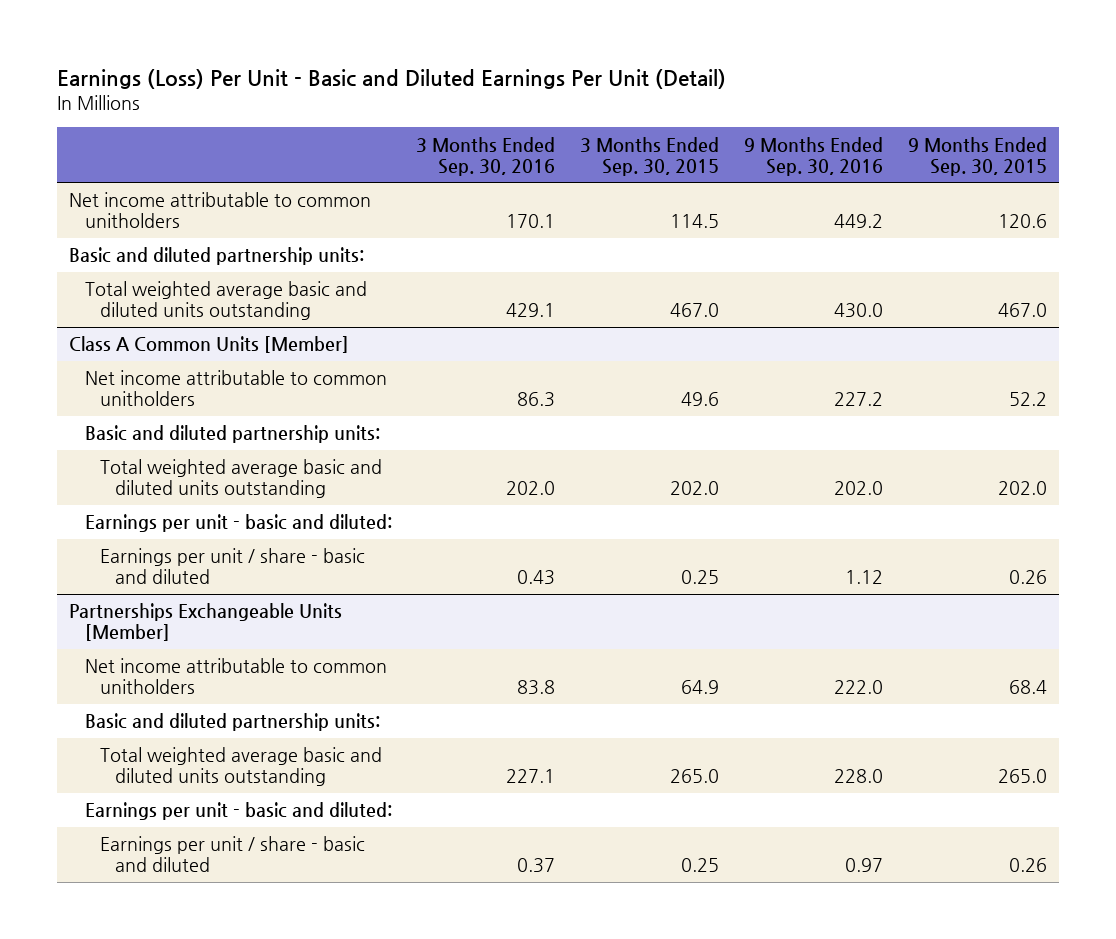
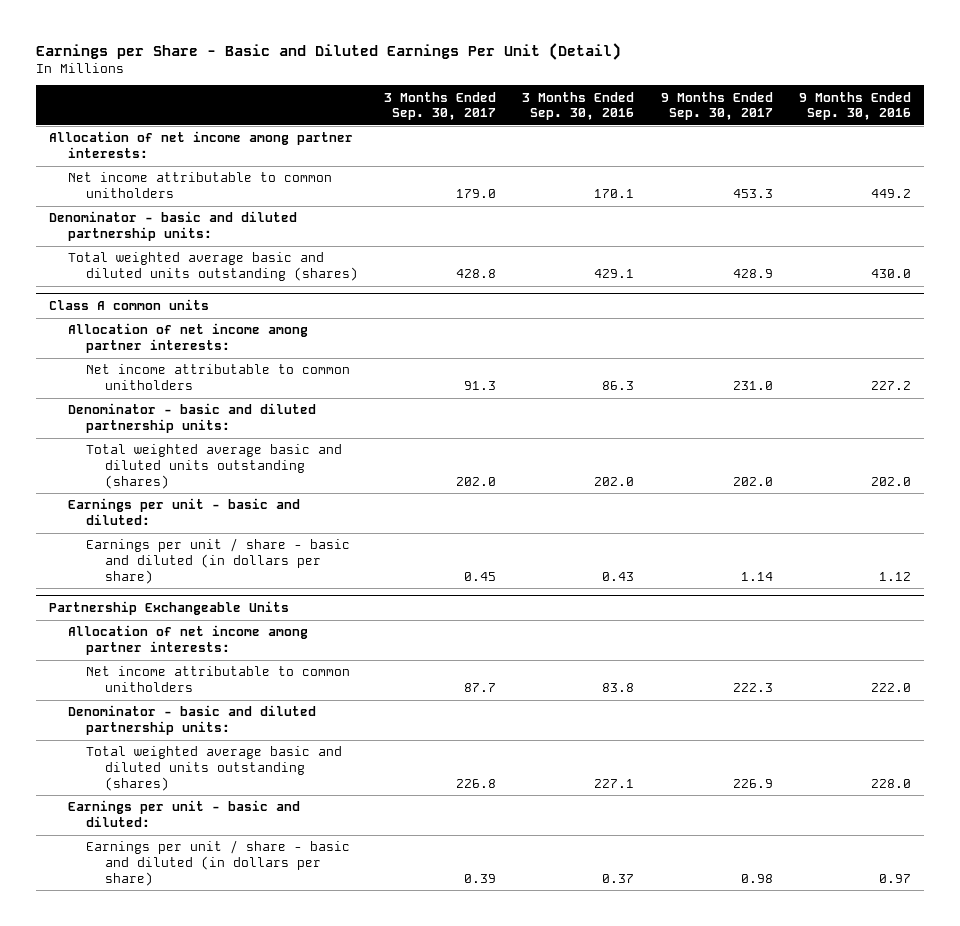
[56,68,726,89] Earnings (Loss) Per Unit - Basic and Diluted Earnings Per Unit (Detail) -> [36,42,622,60] Earnings per Share - Basic and Diluted Earnings Per Unit (Detail)
[580,136,720,176] 3 Months Ended Sep. 30, 2015 -> none
[908,136,1048,176] 9 Months Ended Sep. 30, 2015 -> none
none -> [384,91,497,121] 3 Months Ended Sep. 30, 2017
none -> [660,91,773,121] 9 Months Ended Sep. 30, 2017
none -> [49,131,354,159] Allocation of net income among partner interests:
[69,247,365,266] Basic and diluted partnership units: -> [49,211,298,242] Denominator - basic and diluted partnership units:
[84,281,367,321] Total weighted average basic and diluted units outstanding -> [67,252,359,282] Total weighted average basic and diluted units outstanding (shares)
[69,336,350,354] Class A Common Units [Member] -> [49,299,210,311] Class A common units
none -> [67,323,308,354] Allocation of net income among partner interests:
[84,425,380,444] Basic and diluted partnership units: -> [67,403,316,434] Denominator - basic and diluted partnership units:
[99,459,382,499] Total weighted average basic and diluted units outstanding -> [86,444,343,489] Total weighted average basic and diluted units outstanding (shares)
[99,548,365,585] Earnings per unit / share - basic and diluted -> [86,538,351,584] Earnings per unit / share - basic and diluted (in dollars per share)
[69,603,343,642] Partnerships Exchangeable Units [Member] -> [49,601,290,616] Partnership Exchangeable Units
none -> [67,625,308,656] Allocation of net income among partner interests:
[84,713,380,732] Basic and diluted partnership units: -> [67,705,316,736] Denominator - basic and diluted partnership units:
[99,747,382,787] Total weighted average basic and diluted units outstanding -> [86,746,343,791] Total weighted average basic and diluted units outstanding (shares)
[99,836,365,873] Earnings per unit / share - basic and diluted -> [86,840,351,886] Earnings per unit / share - basic and diluted (in dollars per share)

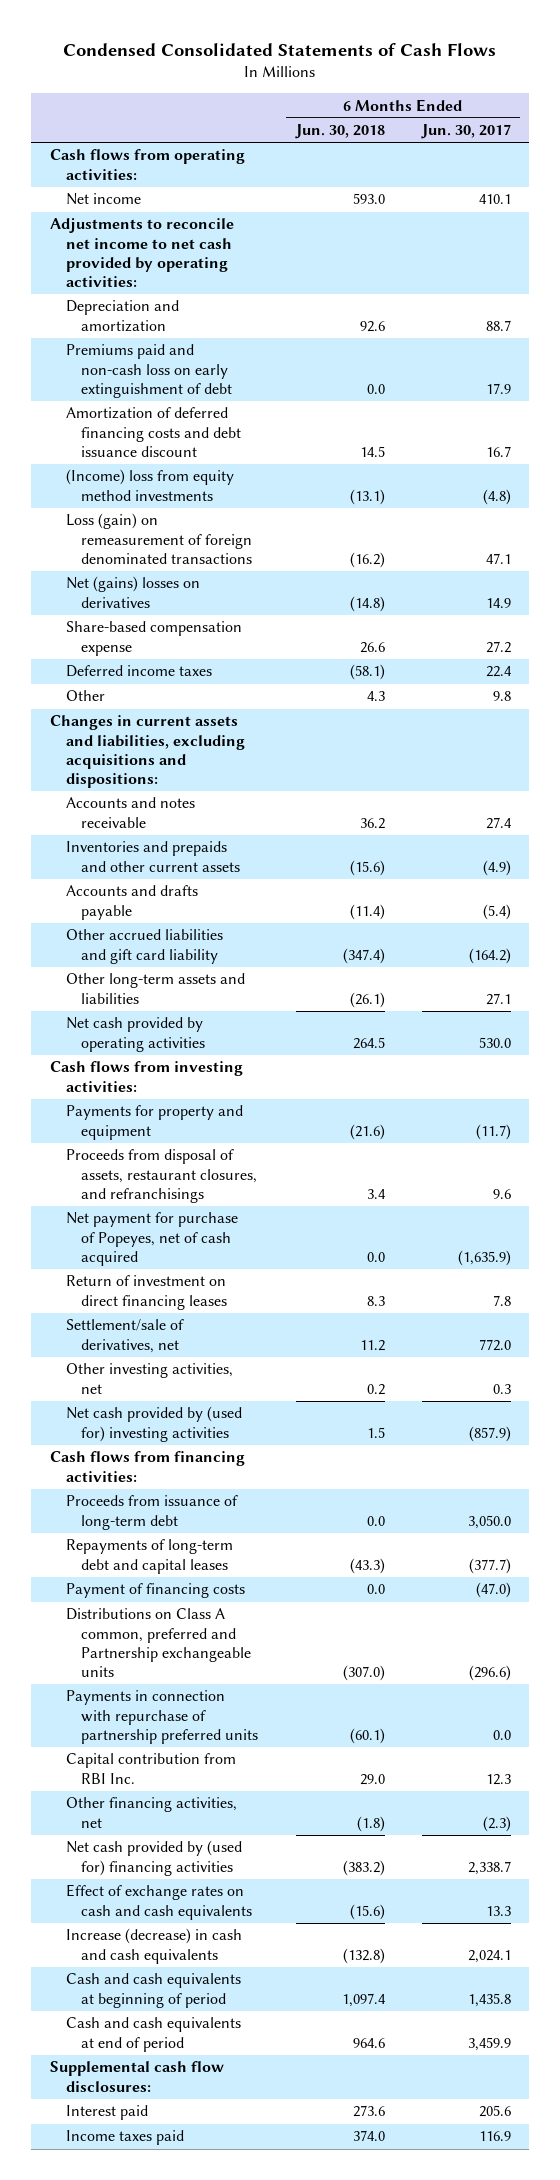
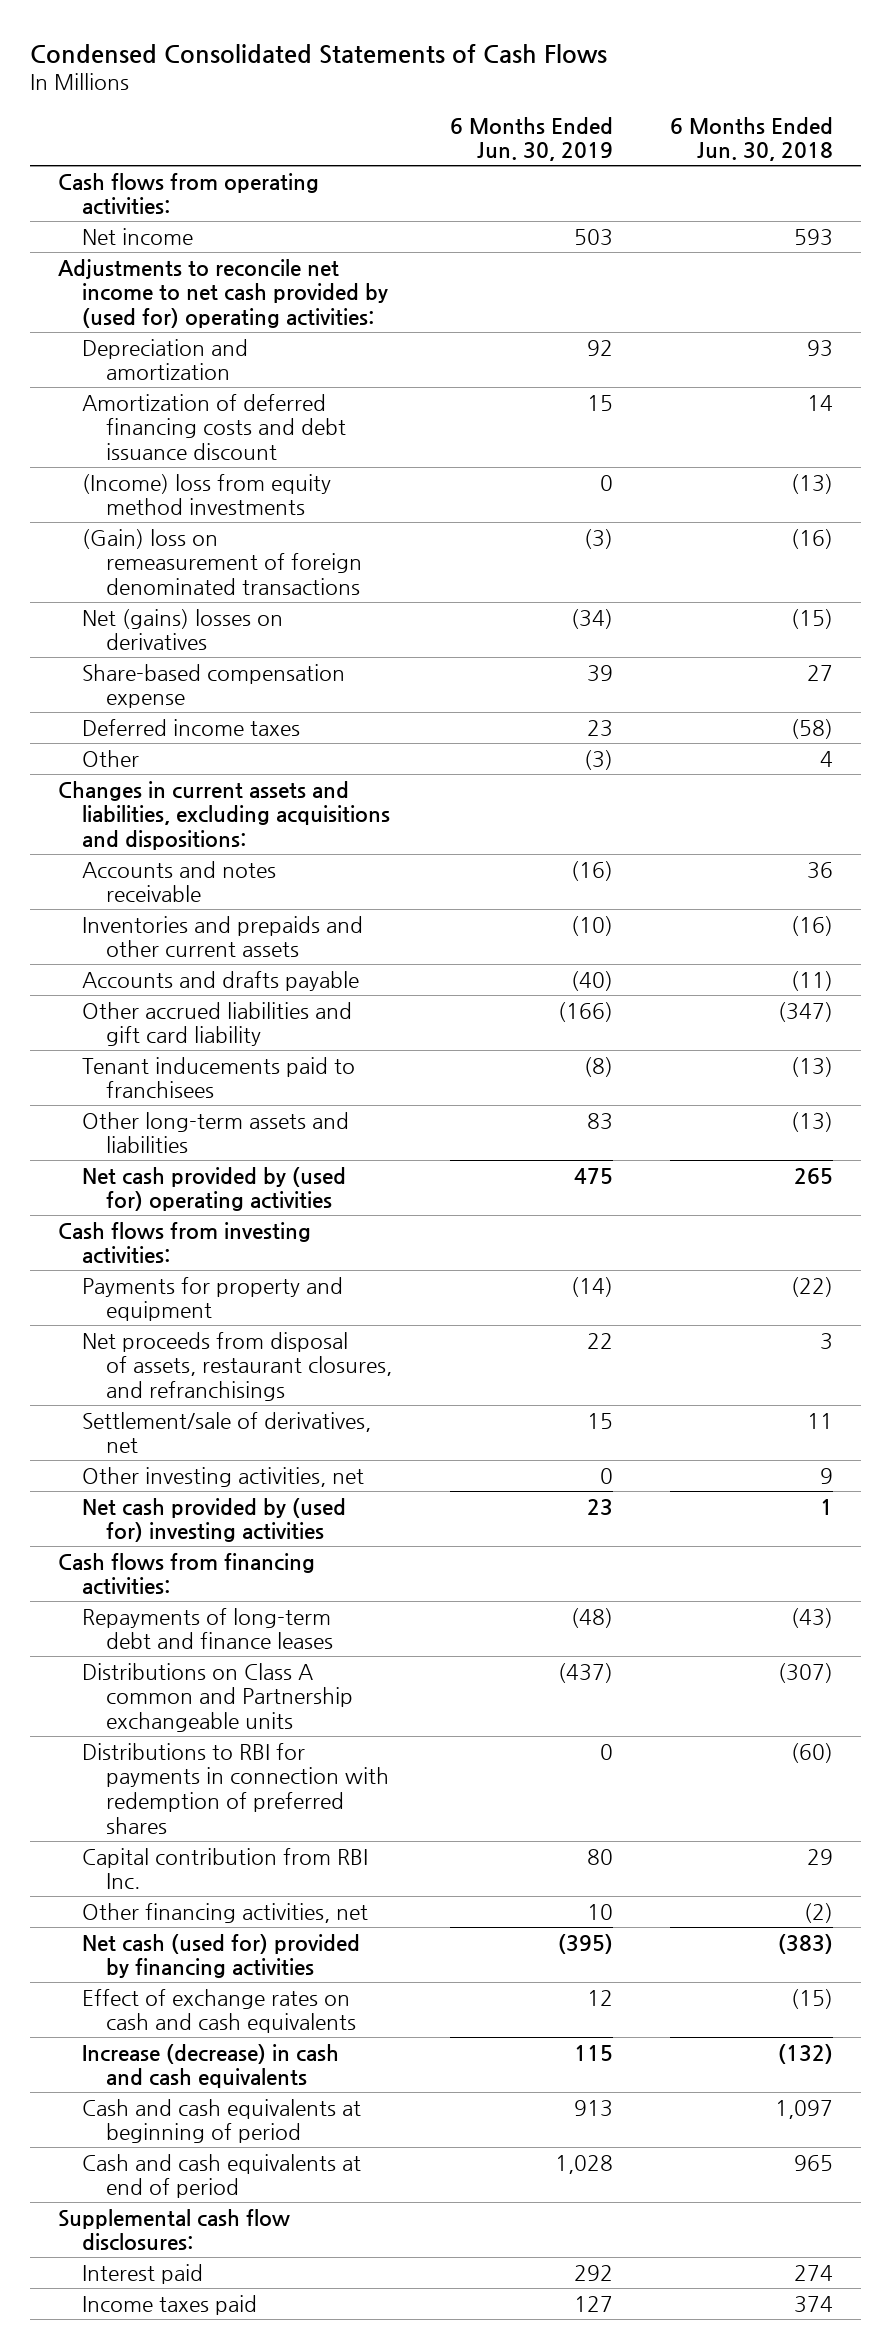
[420,124,511,140] Jun. 30, 2017 -> none
none -> [449,116,613,162] 6 Months Ended Jun. 30, 2019
[65,344,233,399] Premiums paid and non-cash loss on early extinguishment of debt -> none
[352,193,385,205] 593.0 -> [793,228,833,246] 593
[49,218,234,288] Adjustments to reconcile net income to net cash provided by operating activities: -> [58,258,389,328] Adjustments to reconcile net income to net cash provided by (used for) operating activities:
[359,320,385,332] 92.6 -> [806,339,833,357] 93
[359,446,385,458] 14.5 -> [806,394,833,411] 14
[349,488,385,505] (13.1) -> [790,473,833,494] (13)
[65,513,253,565] Loss (gain) on remeasurement of foreign denominated transactions -> [82,528,363,595] (Gain) loss on remeasurement of foreign denominated transactions
[349,552,385,569] (16.2) -> [790,528,833,549] (16)
[349,595,385,612] (14.8) -> [790,608,833,629] (15)
[359,641,385,653] 26.6 -> [806,664,833,681] 27
[349,664,385,681] (58.1) -> [790,718,833,739] (58)
[366,691,385,702] 4.3 -> [819,750,833,767] 4
[359,817,385,829] 36.2 -> [806,861,833,879] 36
[349,859,385,876] (15.6) -> [790,915,833,936] (16)
[349,903,385,920] (11.4) -> [790,970,833,991] (11)
[342,947,385,964] (347.4) -> [777,1001,833,1022] (347)
none -> [82,1056,356,1099] Tenant inducements paid to franchisees
[349,991,385,1008] (26.1) -> [790,1111,833,1132] (13)
[65,1017,206,1052] Net cash provided by operating activities -> [82,1166,347,1212] Net cash provided by (used for) operating activities
[352,1036,385,1049] 264.5 -> [793,1167,833,1184] 265
[65,1212,238,1267] Net payment for purchase of Popeyes, net of cash acquired -> none
[65,1275,228,1310] Return of investment on direct financing leases -> none
[349,1123,385,1140] (21.6) -> [790,1276,833,1297] (22)
[65,1149,258,1204] Proceeds from disposal of assets, restaurant closures, and refranchisings -> [82,1331,393,1401] Net proceeds from disposal of assets, restaurant closures, and refranchisings
[366,1189,386,1200] 3.4 -> [819,1332,833,1350] 3
[359,1339,385,1351] 11.2 -> [806,1412,833,1429] 11
[366,1383,385,1395] 0.2 -> [819,1467,833,1484] 9
[366,1426,385,1438] 1.5 -> [819,1498,833,1515] 1
[65,1495,238,1530] Proceeds from issuance of long-term debt -> none
[65,1583,245,1599] Payment of financing costs -> none
[65,1690,259,1745] Payments in connection with repurchase of partnership preferred units -> none
[65,1539,233,1574] Repayments of long-term debt and capital leases -> [82,1607,334,1650] Repayments of long-term debt and finance leases
[349,1557,385,1574] (43.3) -> [790,1607,833,1628] (43)
[65,1608,252,1678] Distributions on Class A common, preferred and Partnership exchangeable units -> [82,1662,354,1732] Distributions on Class A common and Partnership exchangeable units
[342,1665,385,1682] (307.0) -> [777,1662,833,1683] (307)
none -> [82,1742,390,1834] Distributions to RBI for payments in connection with redemption of preferred shares
[359,1773,385,1785] 29.0 -> [806,1848,833,1865] 29
[356,1815,385,1832] (1.8) -> [803,1902,833,1923] (2)
[65,1840,242,1876] Net cash provided by (used for) financing activities -> [82,1933,361,1979] Net cash (used for) provided by financing activities
[342,1859,385,1876] (383.2) -> [777,1933,833,1954] (383)
[349,1903,385,1920] (15.6) -> [790,1988,833,2009] (15)
[342,1947,385,1964] (132.8) -> [777,2043,833,2064] (132)
[341,1992,386,2007] 1,097.4 -> [774,2099,833,2119] 1,097
[352,2037,385,2048] 964.6 -> [793,2154,833,2171] 965
[352,2105,385,2118] 273.6 -> [793,2264,833,2281] 274
[352,2130,385,2142] 374.0 -> [793,2295,833,2313] 374

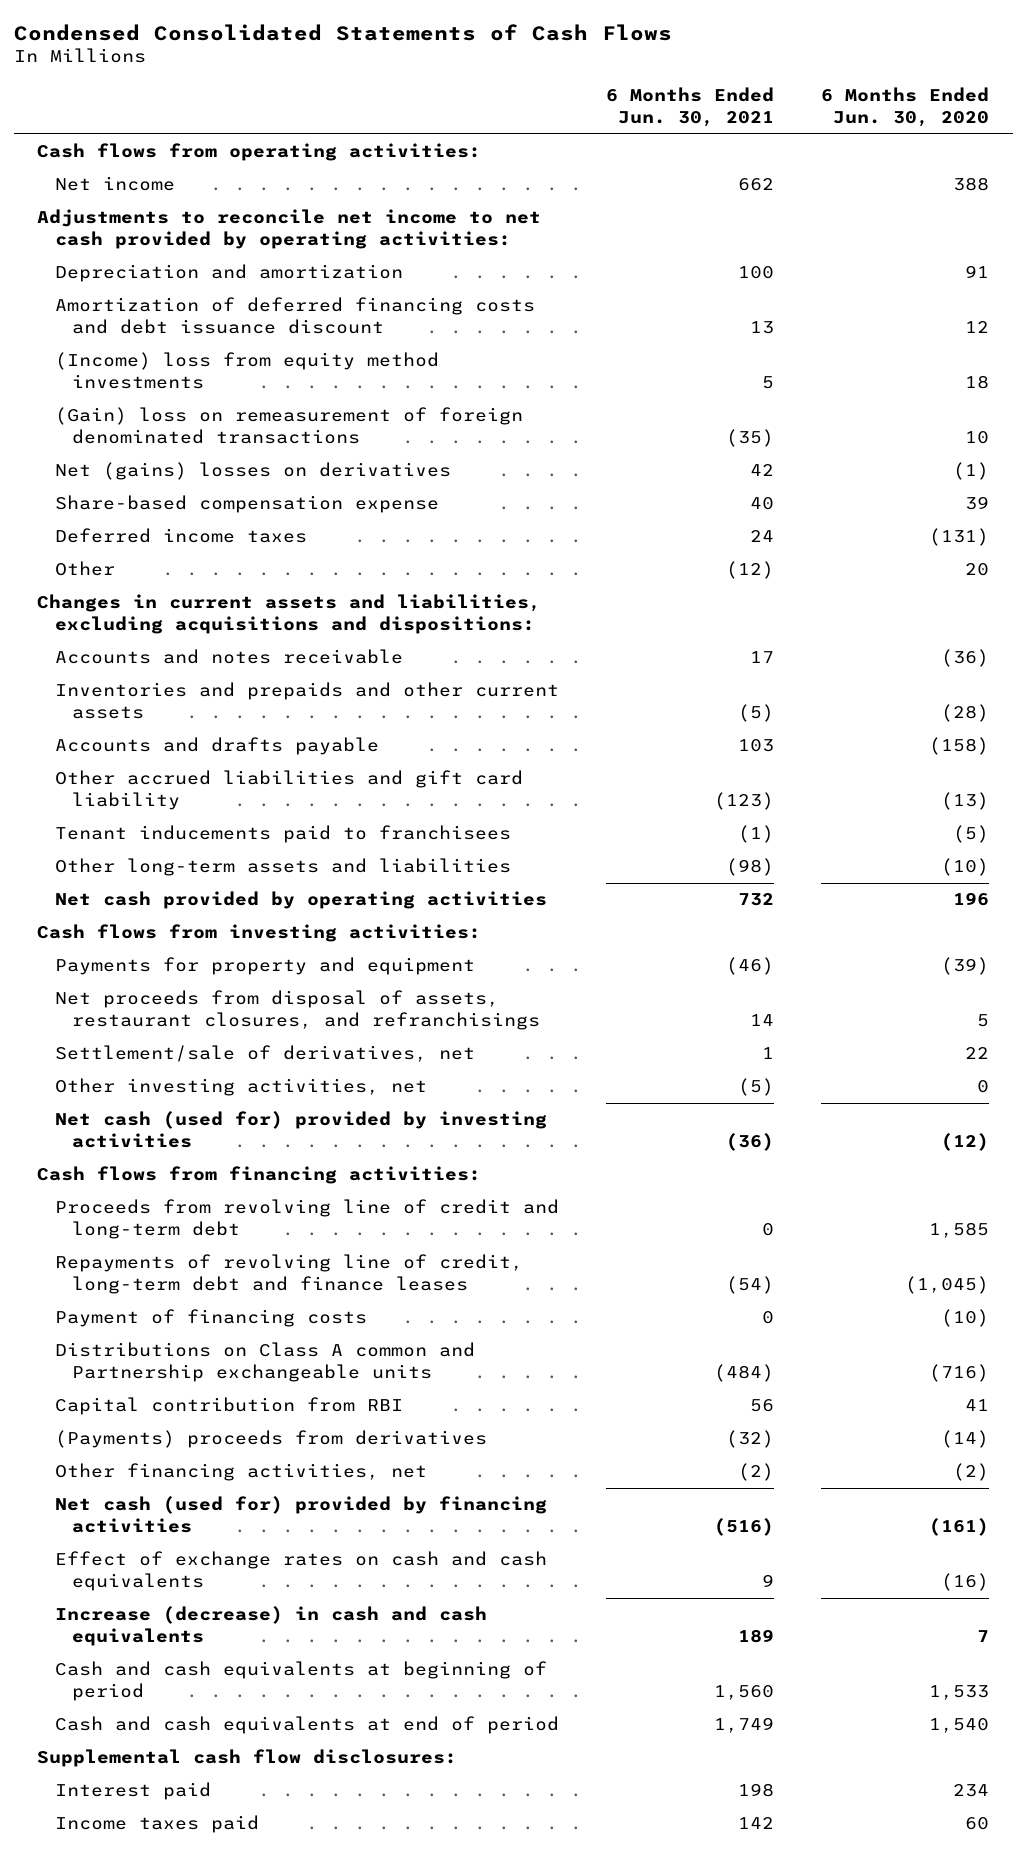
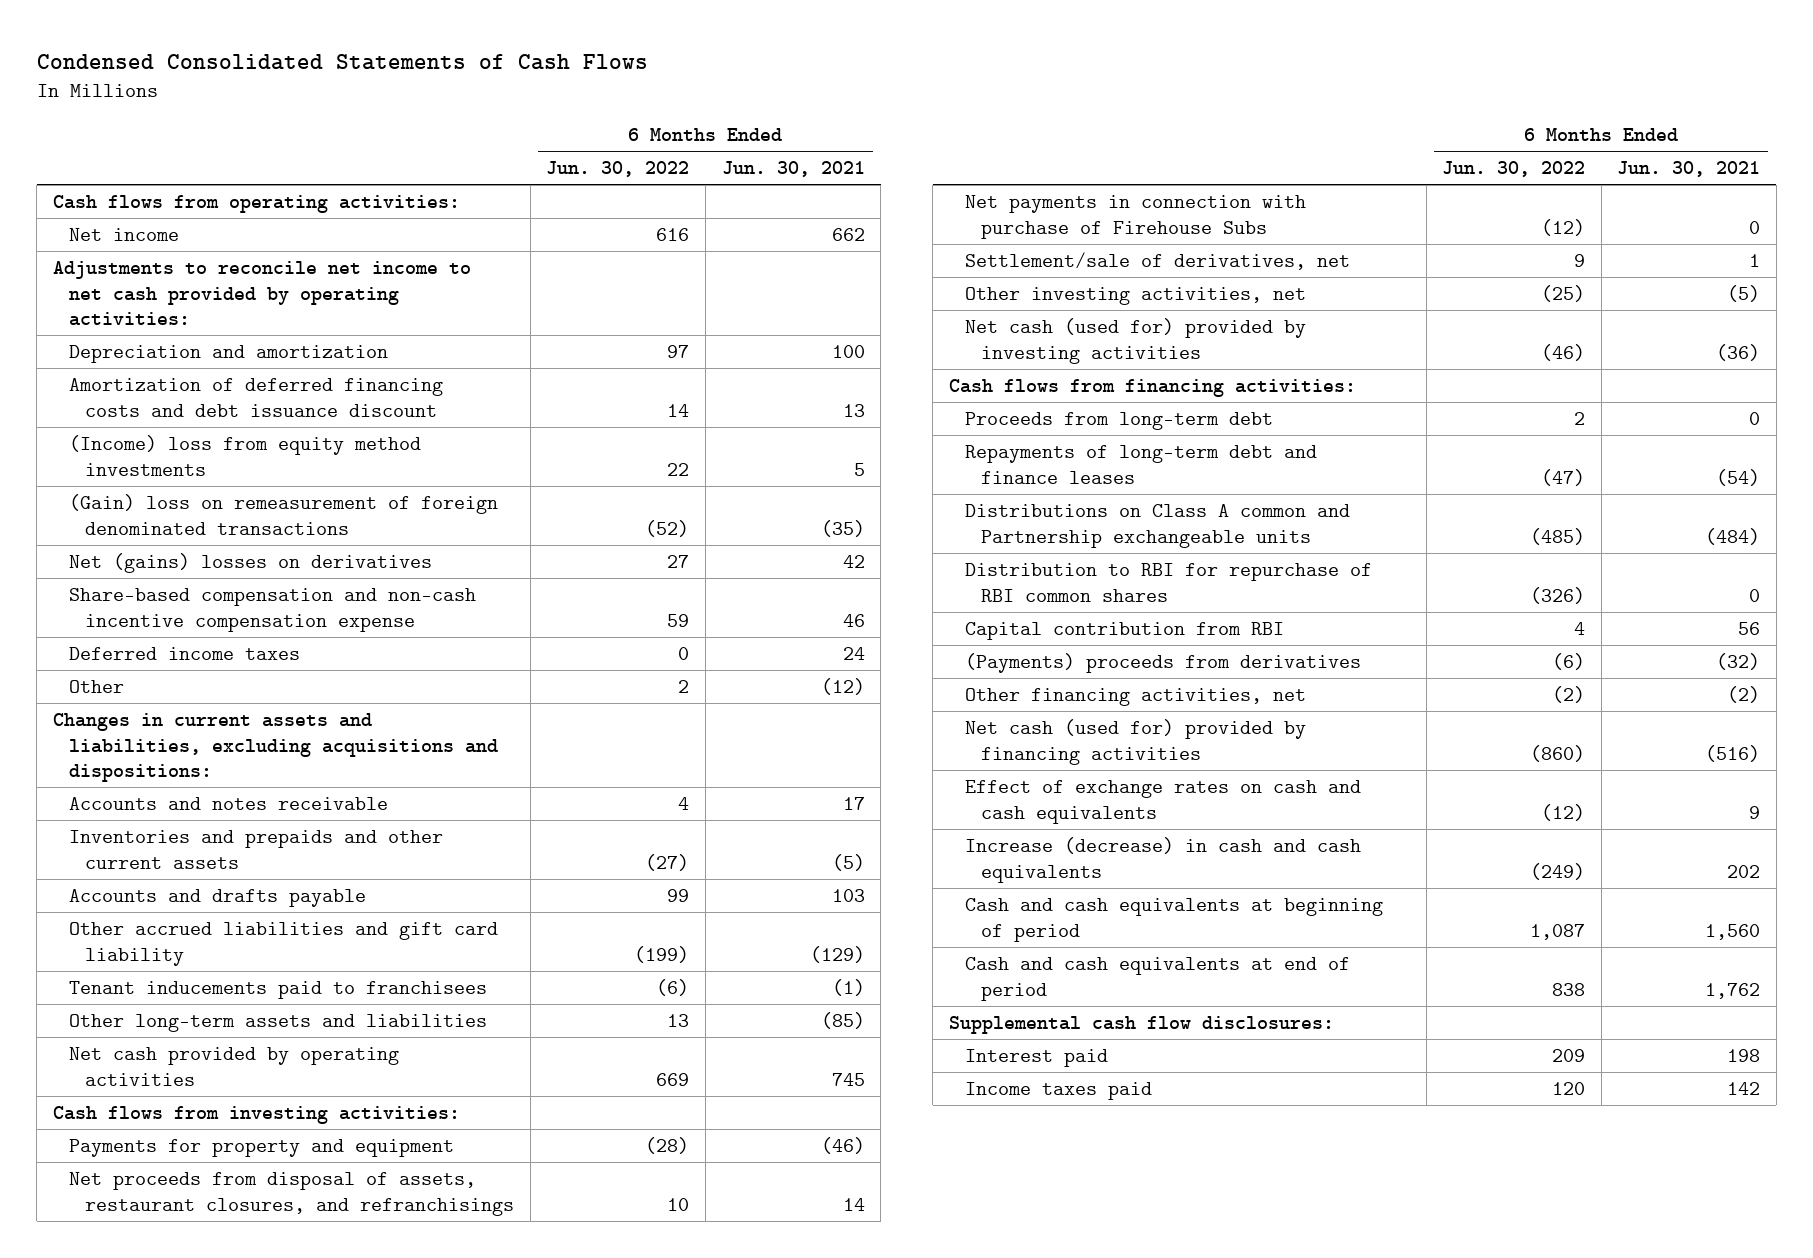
[821,87,990,128] 6 Months Ended Jun. 30, 2020 -> none
none -> [546,160,690,177] Jun. 30, 2022
[54,495,439,514] Share-based compensation expense -> [69,587,477,632] Share-based compensation and non-cash incentive compensation expense
[749,497,774,511] 40 -> [842,613,865,627] 46
[713,792,774,811] (123) -> [809,945,865,963] (129)
[725,858,774,877] (98) -> [820,1011,865,1029] (85)
[737,893,774,907] 732 -> [831,1072,865,1086] 745
none -> [964,194,1306,239] Net payments in connection with purchase of Firehouse Subs
[54,1309,367,1328] Payment of financing costs -> none
[54,1199,559,1240] Proceeds from revolving line of credit and long-term debt -> [964,411,1273,430] Proceeds from long-term debt
[54,1254,523,1295] Repayments of revolving line of credit, long-term debt and finance leases -> [964,444,1317,484] Repayments of long-term debt and finance leases
none -> [964,562,1372,602] Distribution to RBI for repurchase of RBI common shares
[737,1629,774,1644] 189 -> [1727,864,1761,878] 202
[713,1717,774,1734] 1,749 -> [1705,982,1761,999] 1,762

